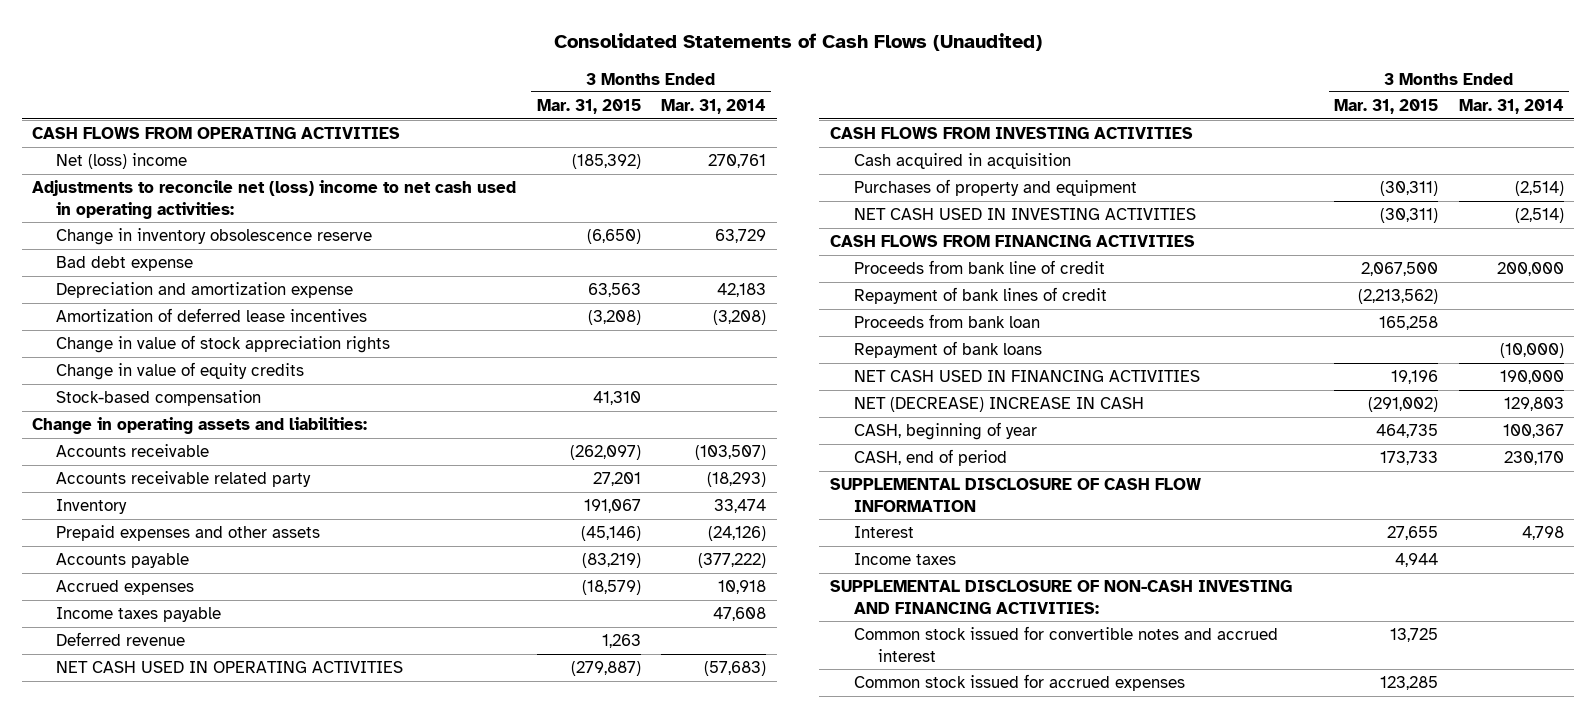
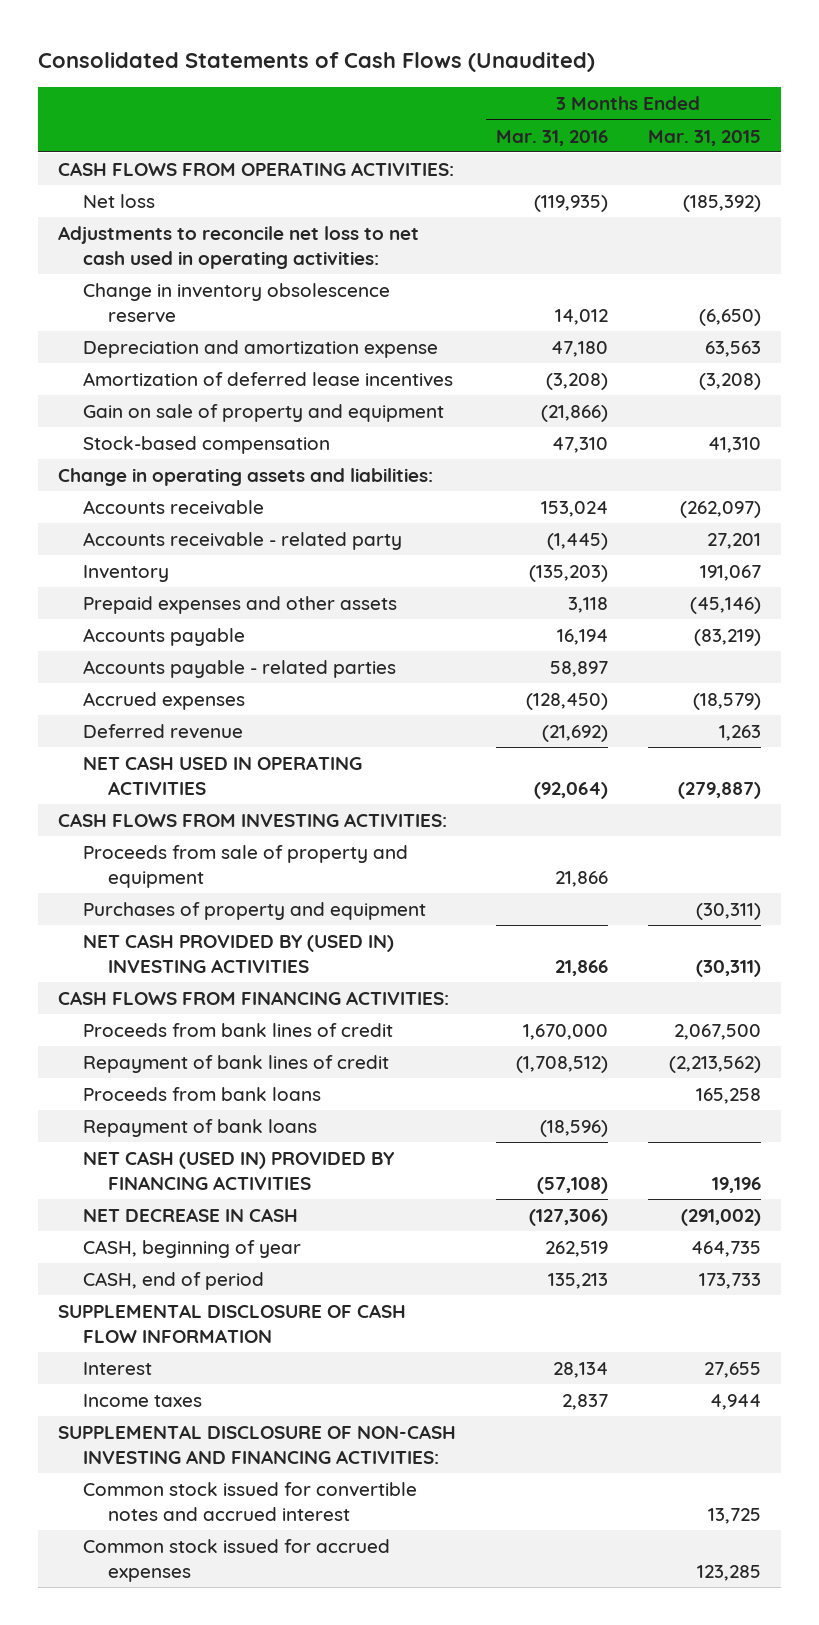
[661,99,767,115] Mar. 31, 2014 -> none
none -> [495,129,608,146] Mar. 31, 2016
[31,127,400,140] CASH FLOWS FROM OPERATING ACTIVITIES -> [58,161,455,176] CASH FLOWS FROM OPERATING ACTIVITIES:
[55,153,187,170] Net (loss) income -> [82,193,155,208] Net loss
[31,180,516,219] Adjustments to reconcile net (loss) income to net cash used in operating activities: -> [58,225,420,269] Adjustments to reconcile net loss to net cash used in operating activities:
[55,256,193,272] Bad debt expense -> none
[55,335,390,354] Change in value of stock appreciation rights -> none
[55,362,304,381] Change in value of equity credits -> none
none -> [82,403,444,422] Gain on sale of property and equipment
[55,471,311,488] Accounts receivable related party -> [82,531,402,550] Accounts receivable - related party
none -> [82,659,396,678] Accounts payable - related parties
[55,607,221,623] Income taxes payable -> none
[853,153,1071,170] Cash acquired in acquisition -> none
[829,127,1193,140] CASH FLOWS FROM INVESTING ACTIVITIES -> [58,812,448,827] CASH FLOWS FROM INVESTING ACTIVITIES:
none -> [82,844,408,888] Proceeds from sale of property and equipment
[853,208,1196,221] NET CASH USED IN INVESTING ACTIVITIES -> [82,933,394,973] NET CASH PROVIDED BY (USED IN) INVESTING ACTIVITIES
[829,235,1195,248] CASH FLOWS FROM FINANCING ACTIVITIES -> [58,990,450,1005] CASH FLOWS FROM FINANCING ACTIVITIES:
[853,260,1105,275] Proceeds from bank line of credit -> [82,1022,393,1037] Proceeds from bank lines of credit
[853,314,1040,329] Proceeds from bank loan -> [82,1086,321,1101] Proceeds from bank loans
[853,370,1200,383] NET CASH USED IN FINANCING ACTIVITIES -> [82,1150,395,1190] NET CASH (USED IN) PROVIDED BY FINANCING ACTIVITIES
[853,397,1144,413] NET (DECREASE) INCREASE IN CASH -> [82,1207,298,1222] NET DECREASE IN CASH

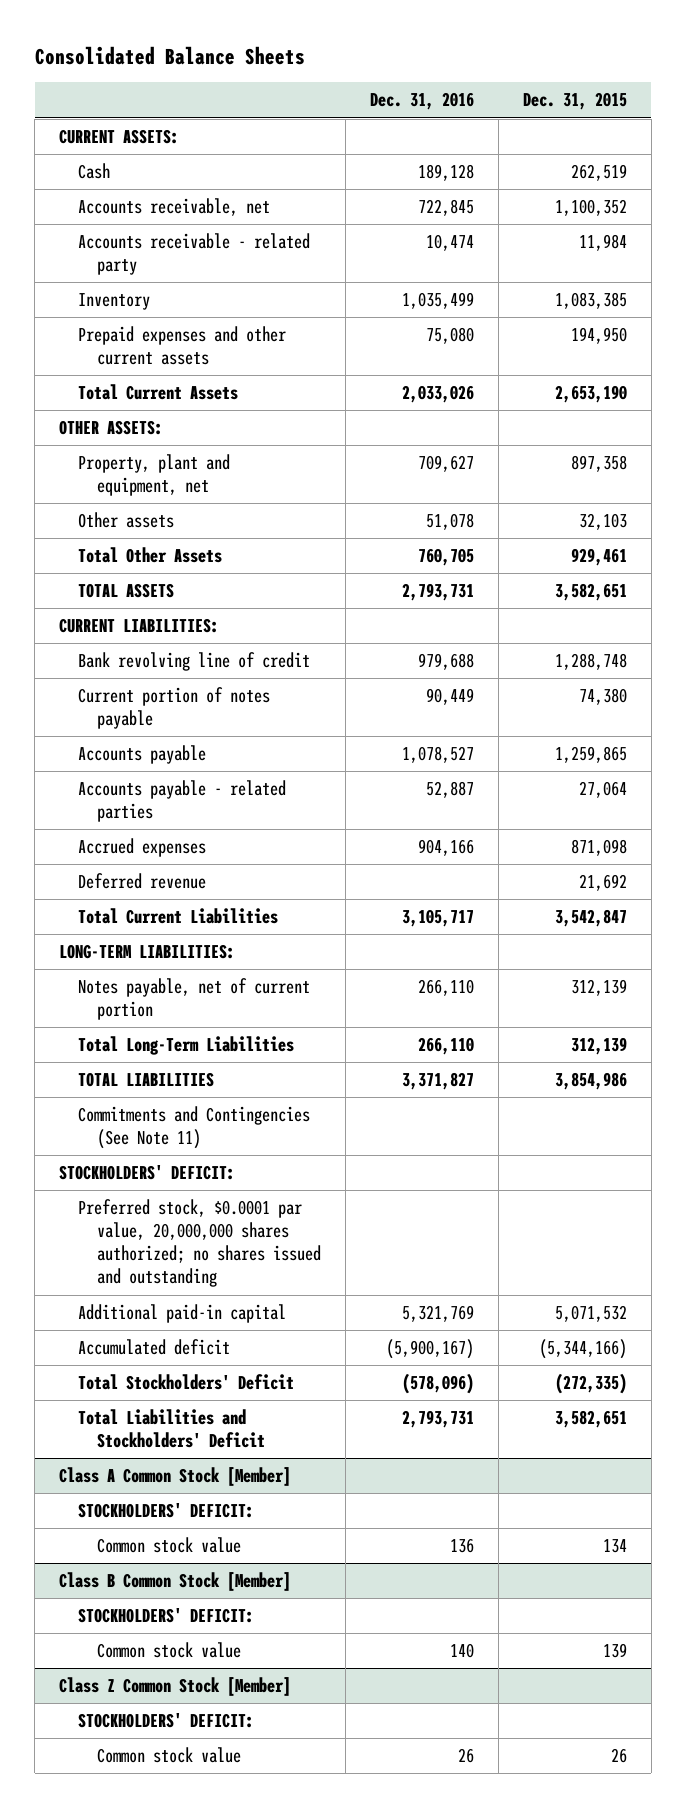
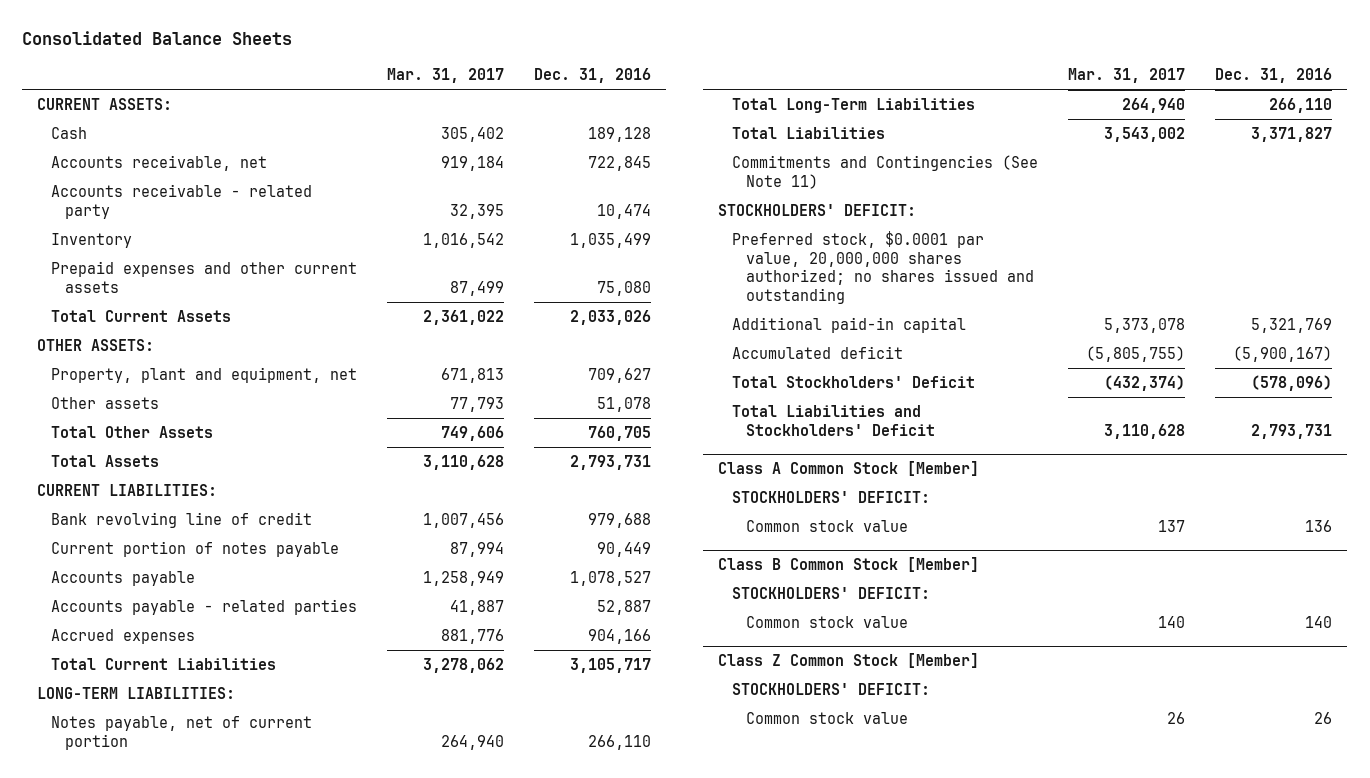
[522,92,627,111] Dec. 31, 2015 -> none
none -> [387,68,505,84] Mar. 31, 2017
[78,583,175,599] TOTAL ASSETS -> [51,454,160,467] Total Assets
[78,873,207,890] Deferred revenue -> none
[78,1072,215,1088] TOTAL LIABILITIES -> [731,126,885,139] Total Liabilities

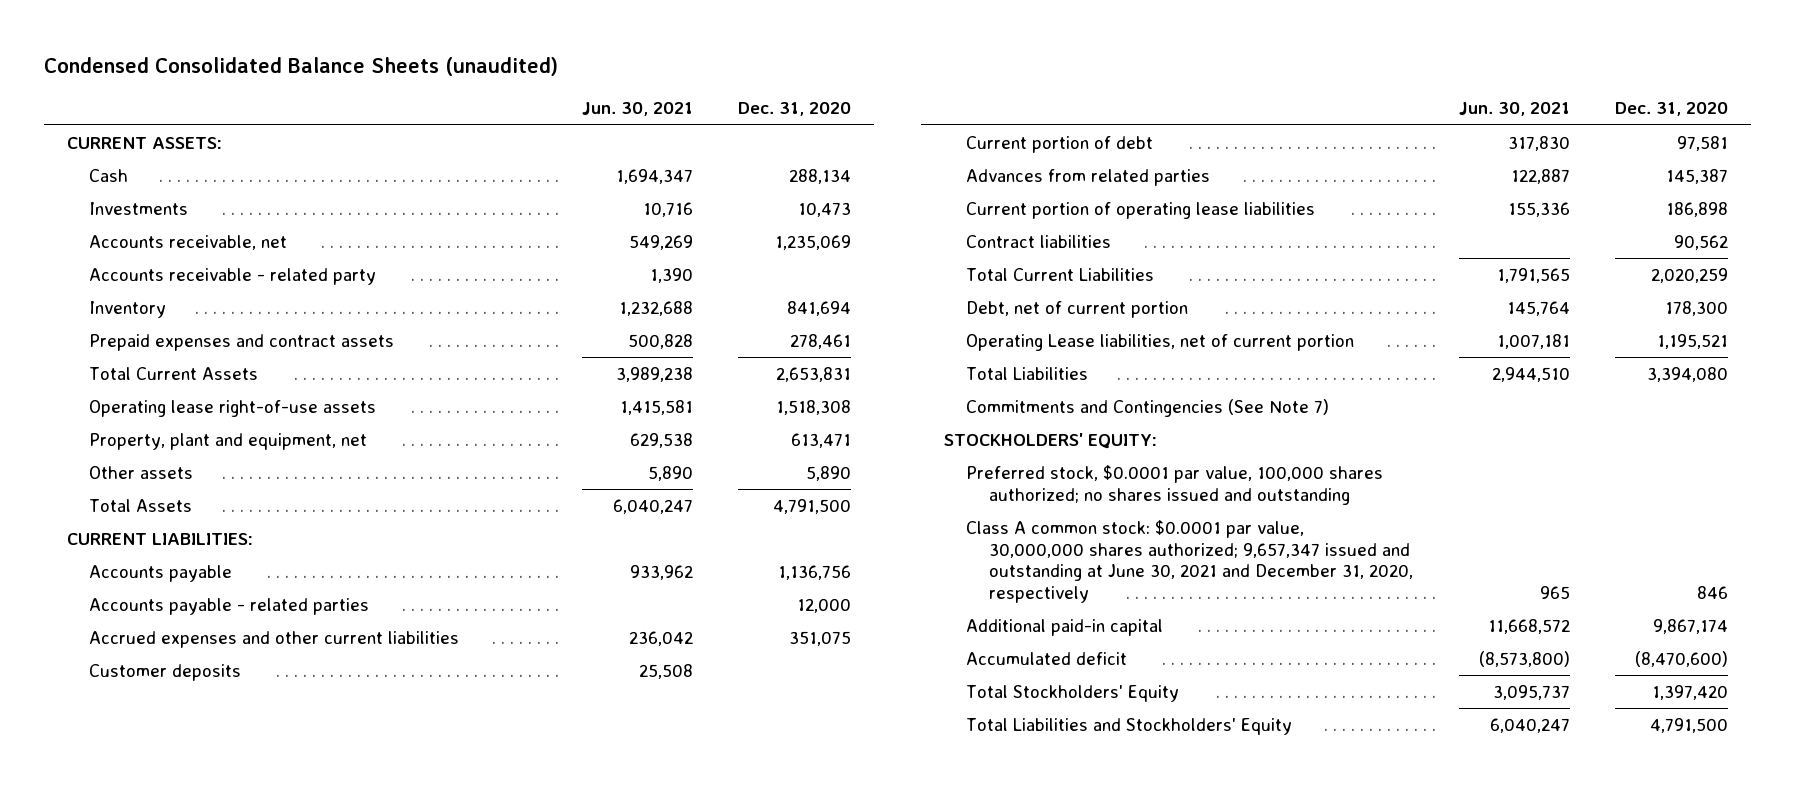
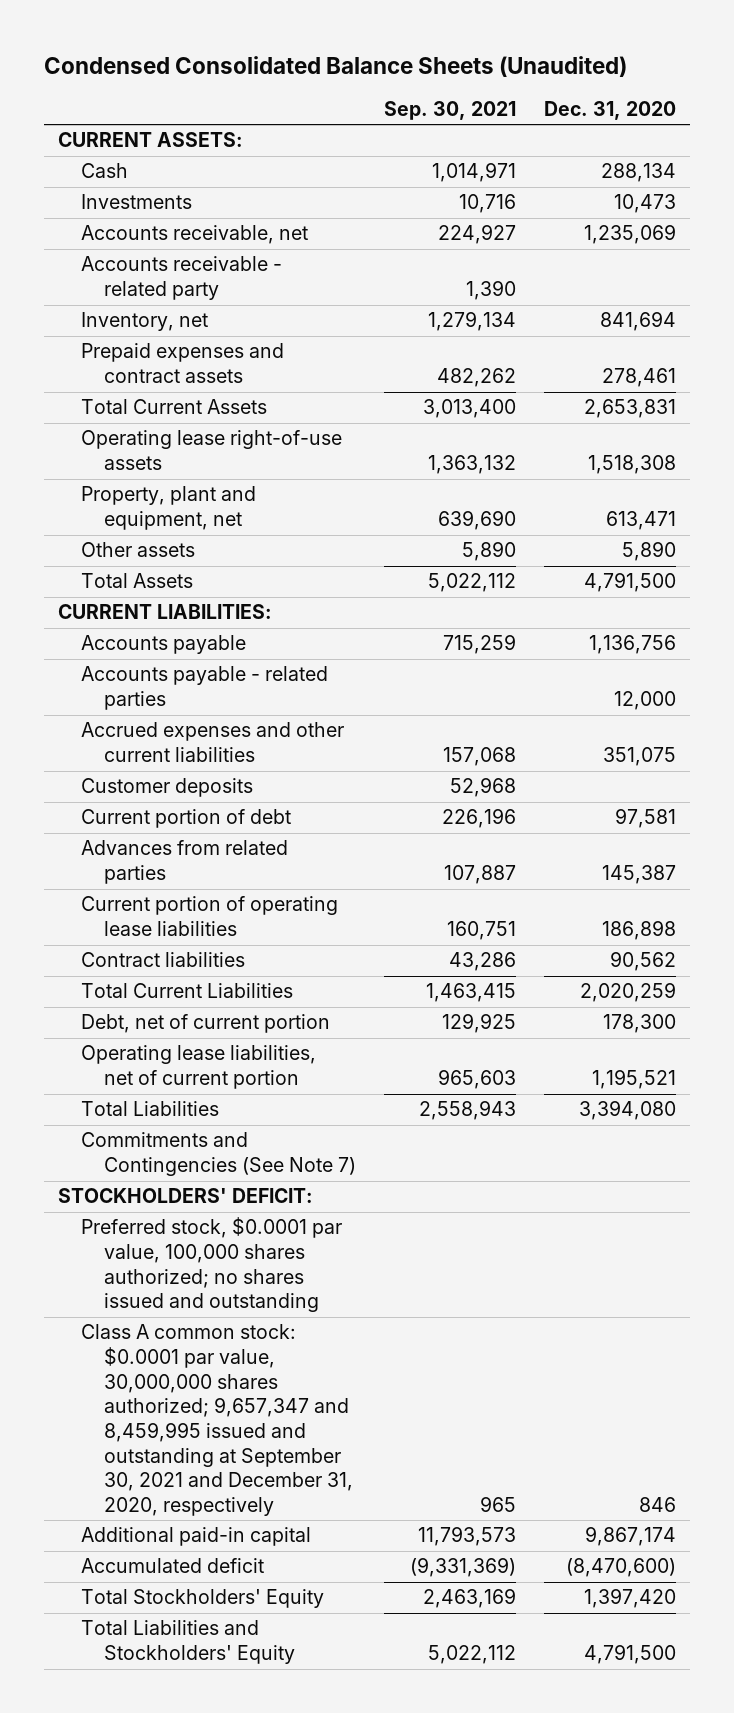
[43,56,558,76] Condensed Consolidated Balance Sheets (unaudited) -> [44,56,628,78] Condensed Consolidated Balance Sheets (Unaudited)
[581,102,693,117] Jun. 30, 2021 -> none
none -> [383,101,516,121] Sep. 30, 2021
[89,300,167,318] Inventory -> [81,312,209,332] Inventory, net
[966,333,1355,351] Operating Lease liabilities, net of current portion -> [81,1045,317,1090] Operating lease liabilities, net of current portion
[943,432,1157,449] STOCKHOLDERS' EQUITY: -> [58,1188,314,1204] STOCKHOLDERS' DEFICIT:
[966,519,1413,604] Class A common stock: $0.0001 par value, 30,000,000 shares authorized; 9,657,347 issued and outstanding at June 30, 2021 and December 31, 2020, respectively -> [81,1324,353,1517] Class A common stock: $0.0001 par value, 30,000,000 shares authorized; 9,657,347 and 8,459,995 issued and outstanding at September 30, 2021 and December 31, 2020, respectively

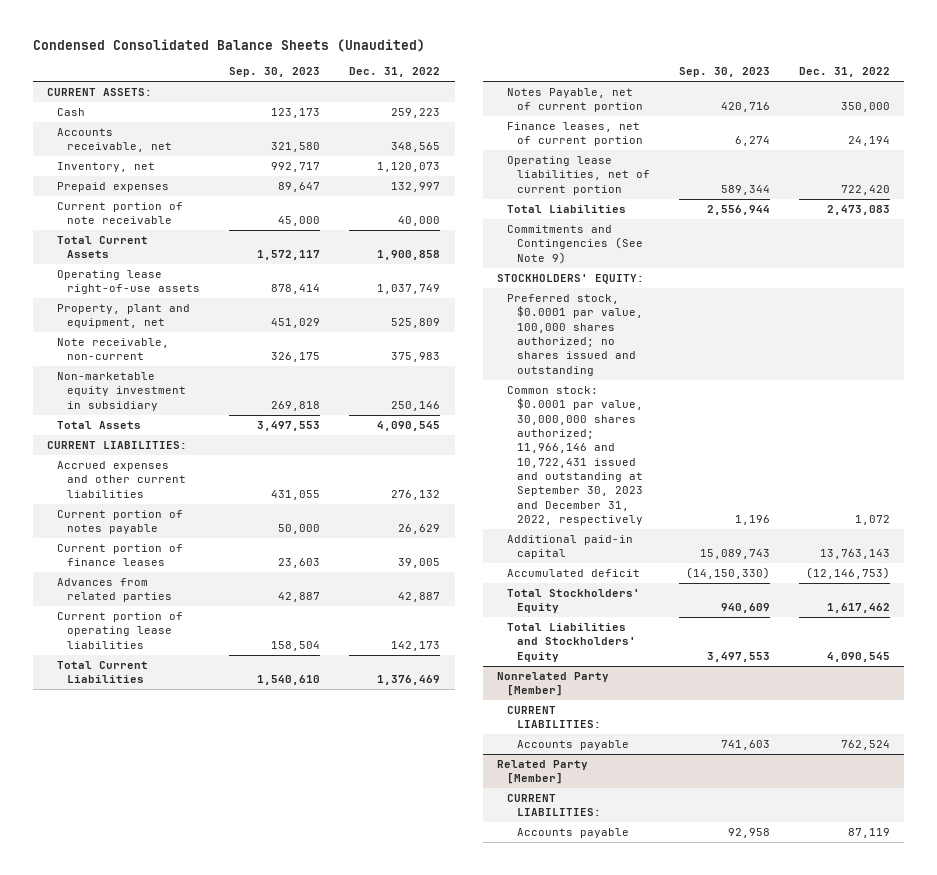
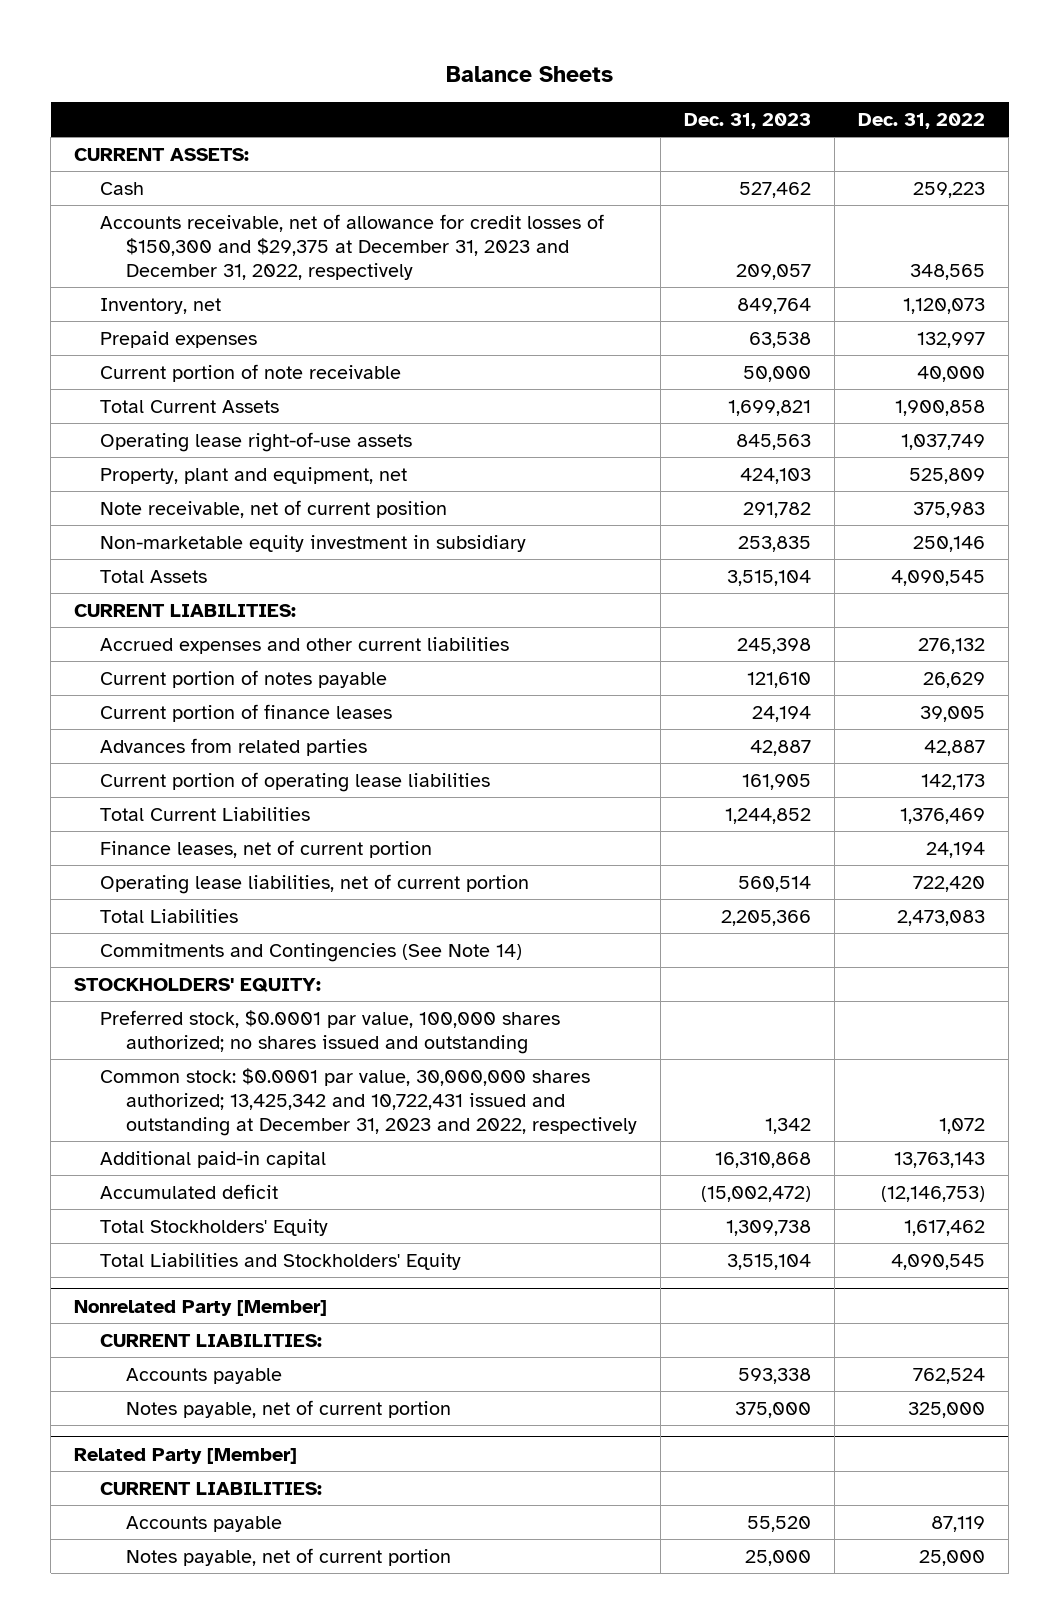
[32,39,425,53] Condensed Consolidated Balance Sheets (Unaudited) -> [445,65,613,82] Balance Sheets
[228,67,320,78] Sep. 30, 2023 -> none
none -> [684,112,812,129] Dec. 31, 2023
[56,128,172,153] Accounts receivable, net -> [100,213,605,280] Accounts receivable, net of allowance for credit losses of $150,300 and $29,375 at December 31, 2023 and December 31, 2022, respectively
[56,338,169,361] Note receivable, non-current -> [100,499,448,518] Note receivable, net of current position
[506,88,643,113] Notes Payable, net of current portion -> none
[506,225,643,264] Commitments and Contingencies (See Note 9) -> [100,942,523,962] Commitments and Contingencies (See Note 14)
[506,386,643,525] Common stock: $0.0001 par value, 30,000,000 shares authorized; 11,966,146 and 10,722,431 issued and outstanding at September 30, 2023 and December 31, 2022, respectively -> [100,1067,638,1136] Common stock: $0.0001 par value, 30,000,000 shares authorized; 13,425,342 and 10,722,431 issued and outstanding at December 31, 2023 and 2022, respectively
none -> [126,1399,452,1418] Notes payable, net of current portion
none -> [126,1547,452,1566] Notes payable, net of current portion

